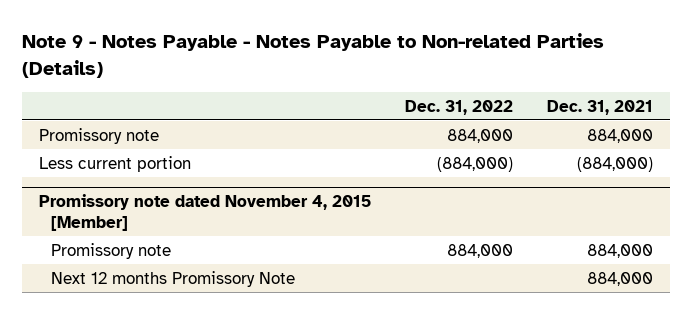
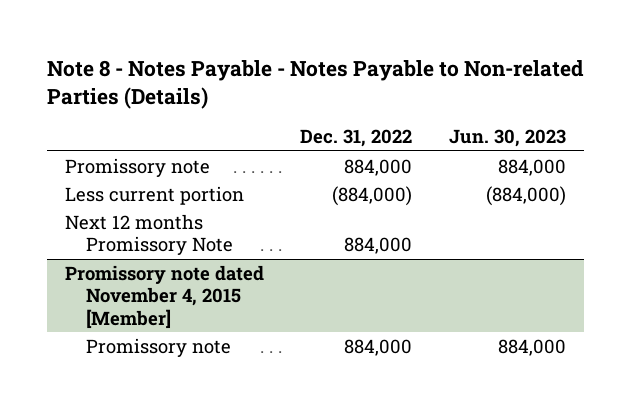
[22,33,605,78] Note 9 - Notes Payable - Notes Payable to Non-related Parties (Details) -> [47,59,585,110] Note 8 - Notes Payable - Notes Payable to Non-related Parties (Details)
[547,99,654,115] Dec. 31, 2021 -> none
none -> [448,129,566,148] Jun. 30, 2023
none -> [65,213,234,256] Next 12 months Promissory Note
[51,270,296,287] Next 12 months Promissory Note -> none

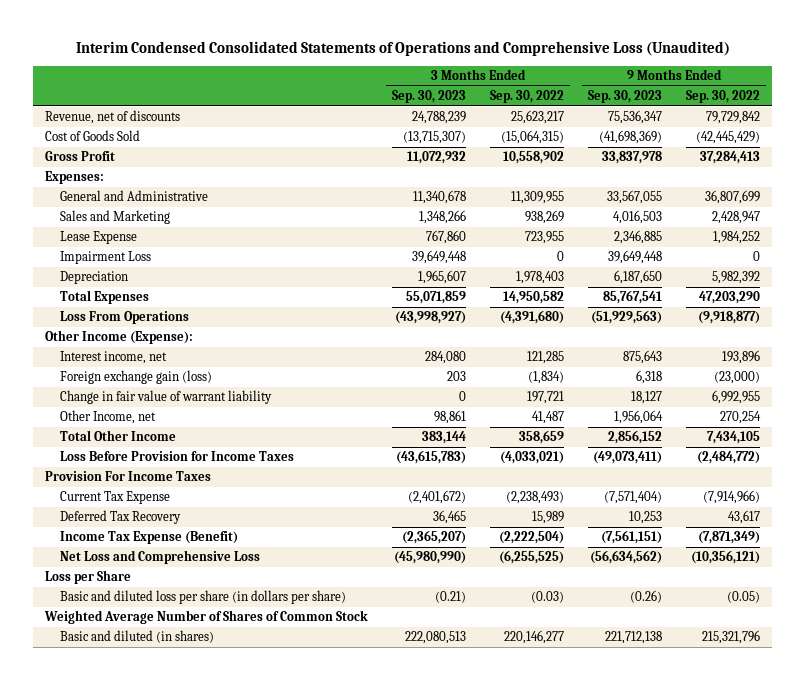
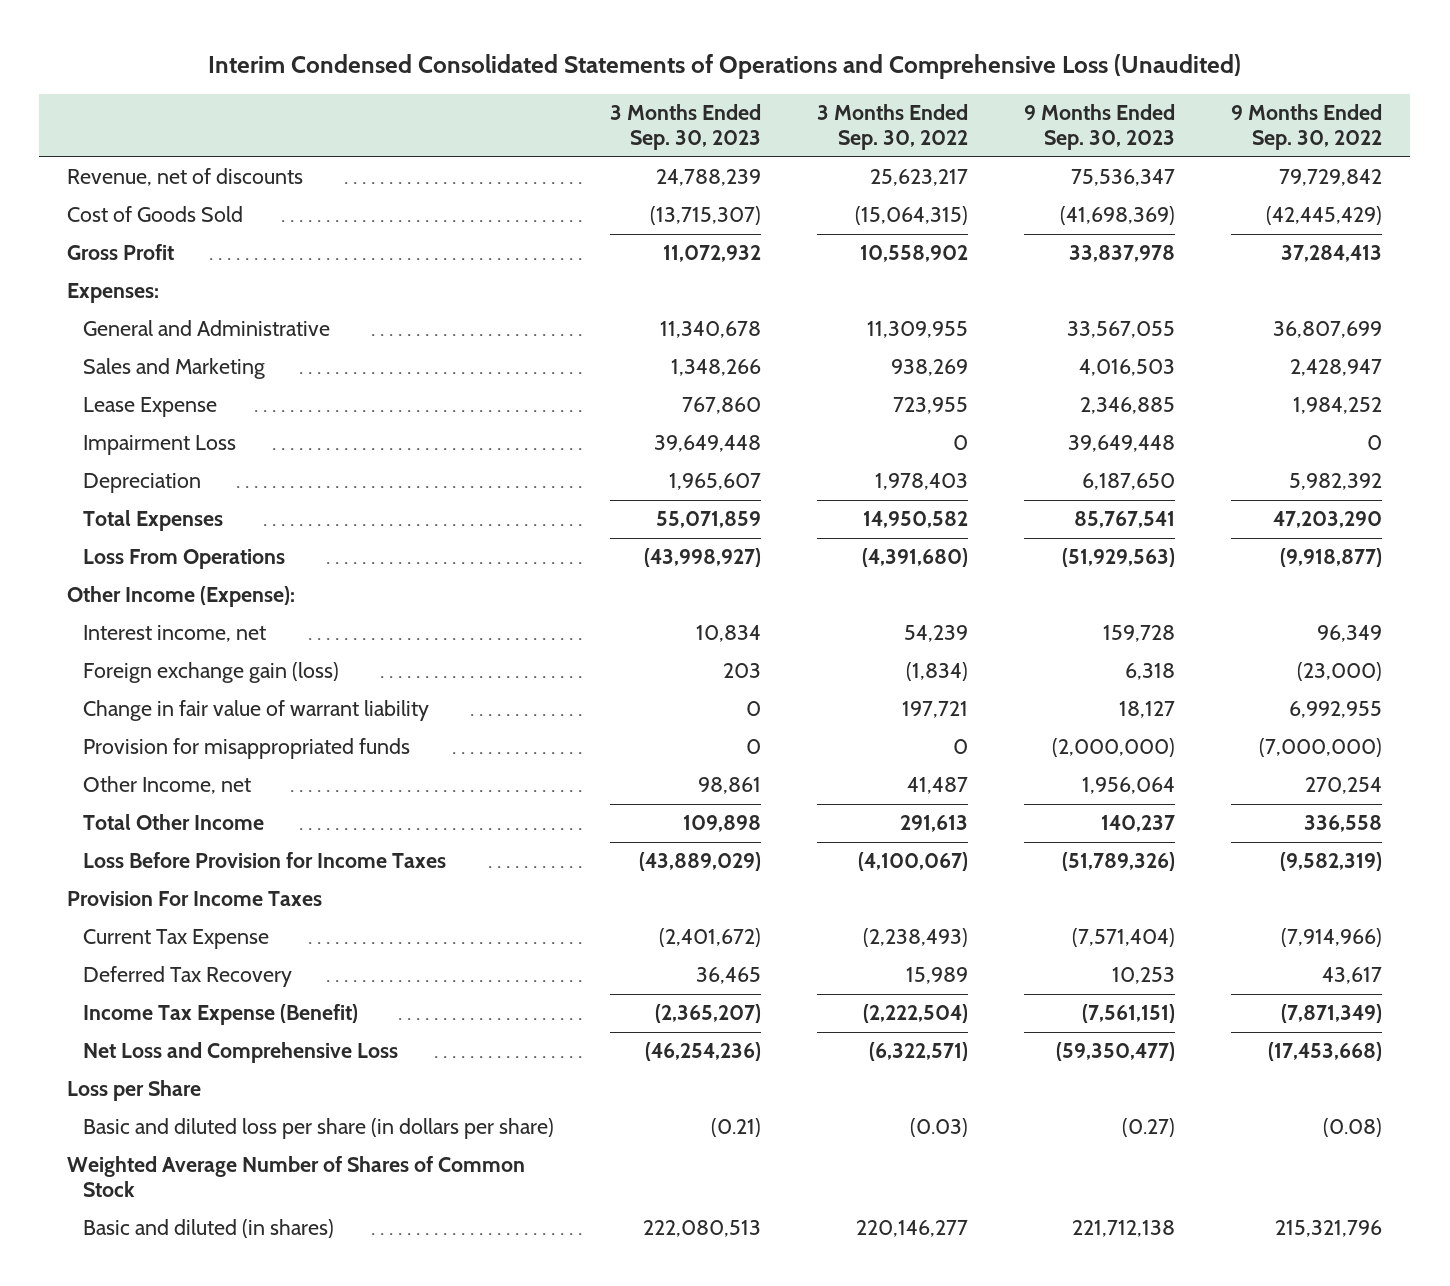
[425,351,467,365] 284,080 -> [696,625,762,643] 10,834
[527,351,565,365] 121,285 -> [904,625,969,643] 54,239
[623,350,663,365] 875,643 -> [1103,625,1176,643] 159,728
[722,350,761,365] 193,896 -> [1317,625,1383,643] 96,349
none -> [83,738,411,760] Provision for misappropriated funds
[422,431,467,445] 383,144 -> [683,815,762,833] 109,898
[519,430,565,445] 358,659 -> [900,815,969,833] 291,613
[608,430,663,445] 2,856,152 -> [1101,815,1176,833] 140,237
[707,431,761,445] 7,434,105 -> [1304,815,1383,833] 336,558
[396,450,467,465] (43,615,783) -> [639,852,762,872] (43,889,029)
[500,451,565,465] (4,033,021) -> [858,852,969,872] (4,100,067)
[593,451,663,465] (49,073,411) -> [1062,852,1176,872] (51,789,326)
[697,451,761,465] (2,484,772) -> [1280,852,1383,872] (9,582,319)
[394,551,467,565] (45,980,990) -> [645,1042,762,1062] (46,254,236)
[499,550,565,565] (6,255,525) -> [869,1042,969,1062] (6,322,571)
[590,550,663,565] (56,634,562) -> [1056,1042,1176,1062] (59,350,477)
[691,550,761,565] (10,356,121) -> [1268,1042,1383,1062] (17,453,668)
[630,590,663,604] (0.26) -> [1122,1118,1176,1138] (0.27)
[727,591,761,604] (0.05) -> [1323,1118,1383,1138] (0.08)

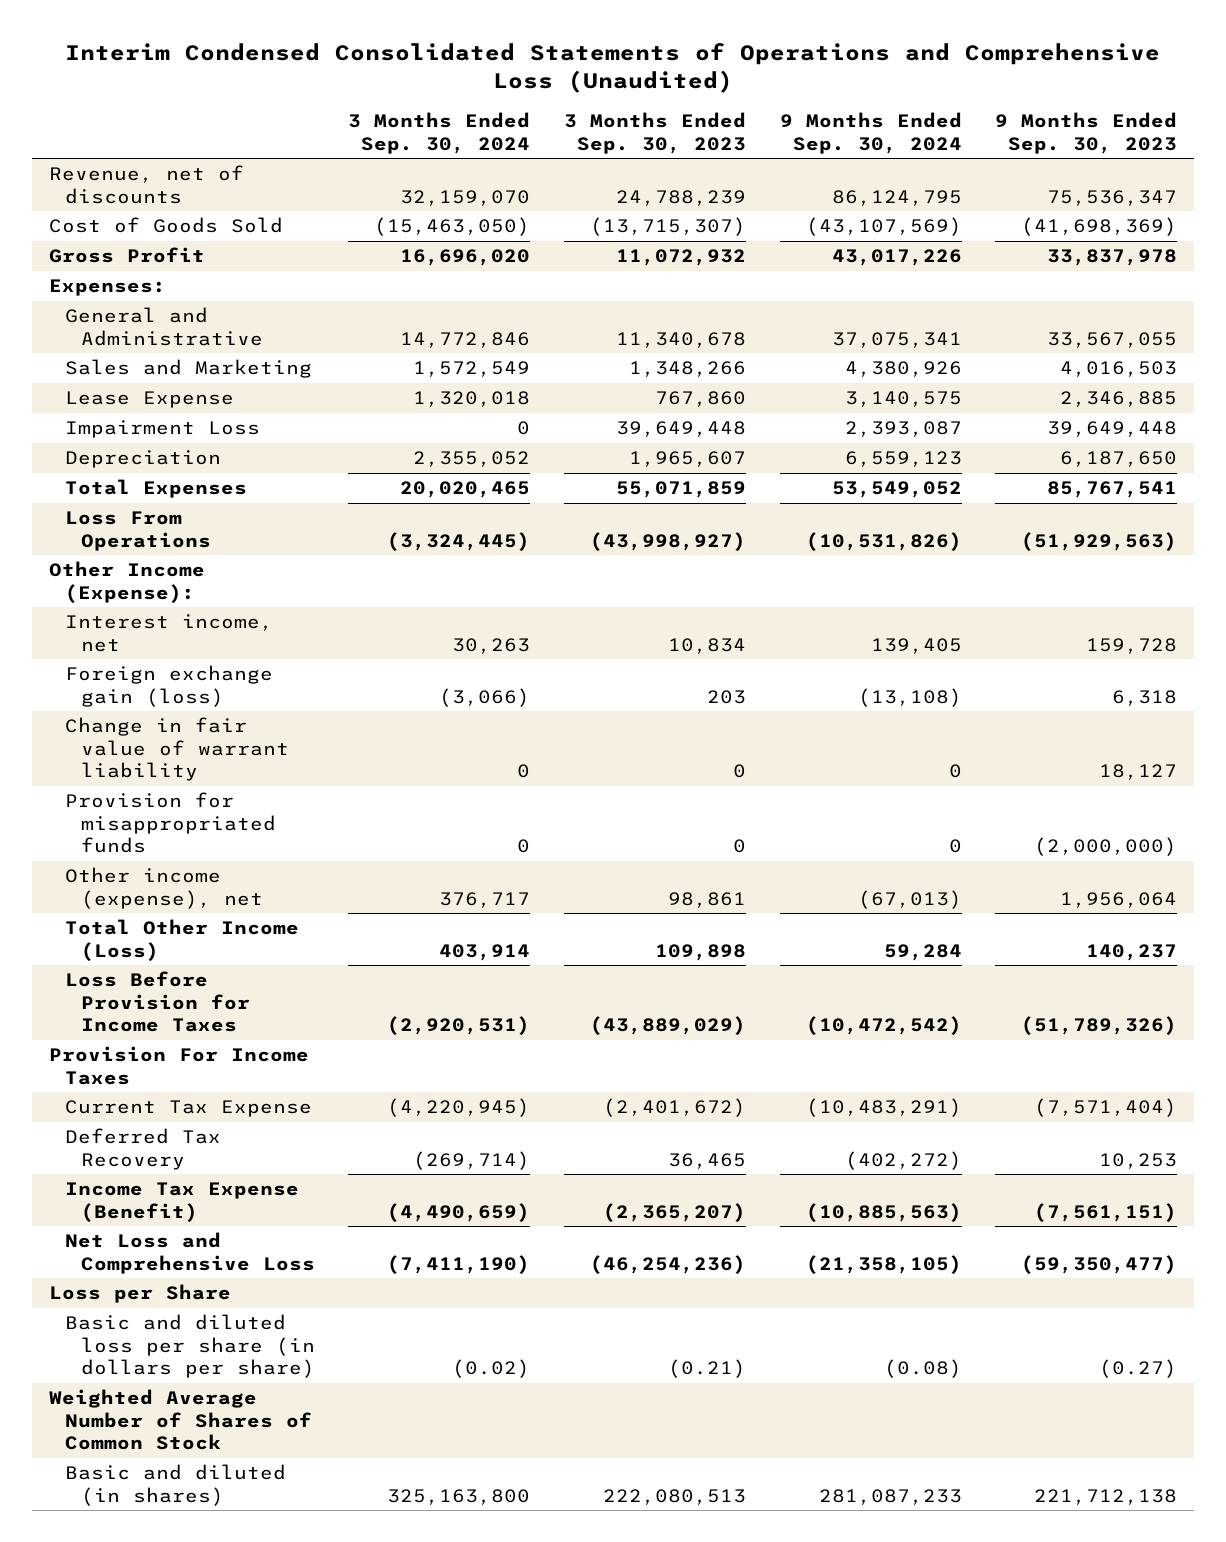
[817,104,969,151] 3 Months Ended Sep. 30, 2022 -> none
[1231,104,1383,151] 9 Months Ended Sep. 30, 2022 -> none
none -> [348,112,531,154] 3 Months Ended Sep. 30, 2024
none -> [779,112,962,154] 9 Months Ended Sep. 30, 2024
[83,776,252,795] Other Income, net -> [64,867,263,909] Other income (expense), net
[83,814,265,831] Total Other Income -> [64,919,299,961] Total Other Income (Loss)

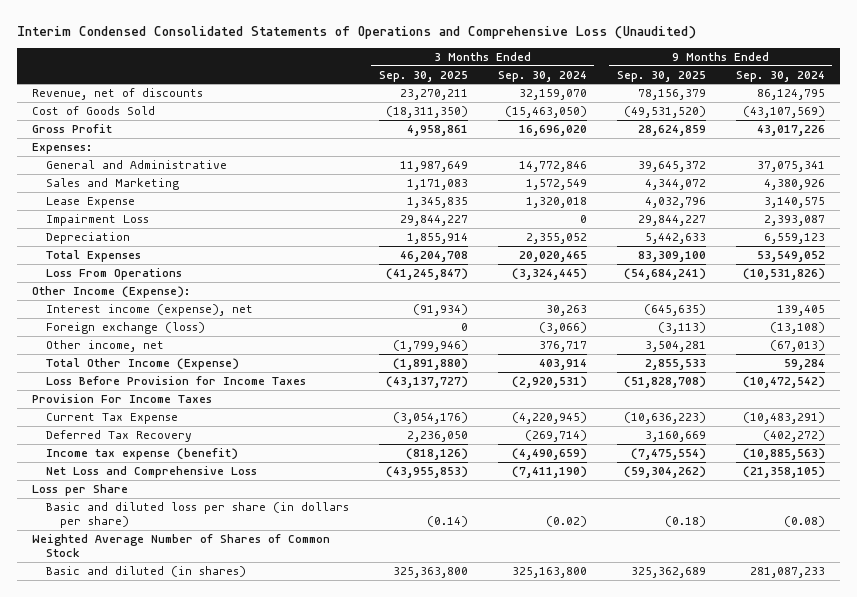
[563,112,746,154] 3 Months Ended Sep. 30, 2023 -> none
[995,112,1178,154] 9 Months Ended Sep. 30, 2023 -> none
none -> [378,70,468,82] Sep. 30, 2025
none -> [616,70,706,82] Sep. 30, 2025
[64,717,289,781] Change in fair value of warrant liability -> none
[64,792,276,853] Provision for misappropriated funds -> none
[64,614,273,652] Interest income, net -> [45,304,253,317] Interest income (expense), net
[64,665,273,707] Foreign exchange gain (loss) -> [45,322,205,335] Foreign exchange (loss)
[64,867,263,909] Other income (expense), net -> [45,340,164,353] Other income, net
[64,919,299,961] Total Other Income (Loss) -> [45,358,239,371] Total Other Income (Expense)
[64,1182,299,1222] Income Tax Expense (Benefit) -> [45,448,238,461] Income tax expense (benefit)

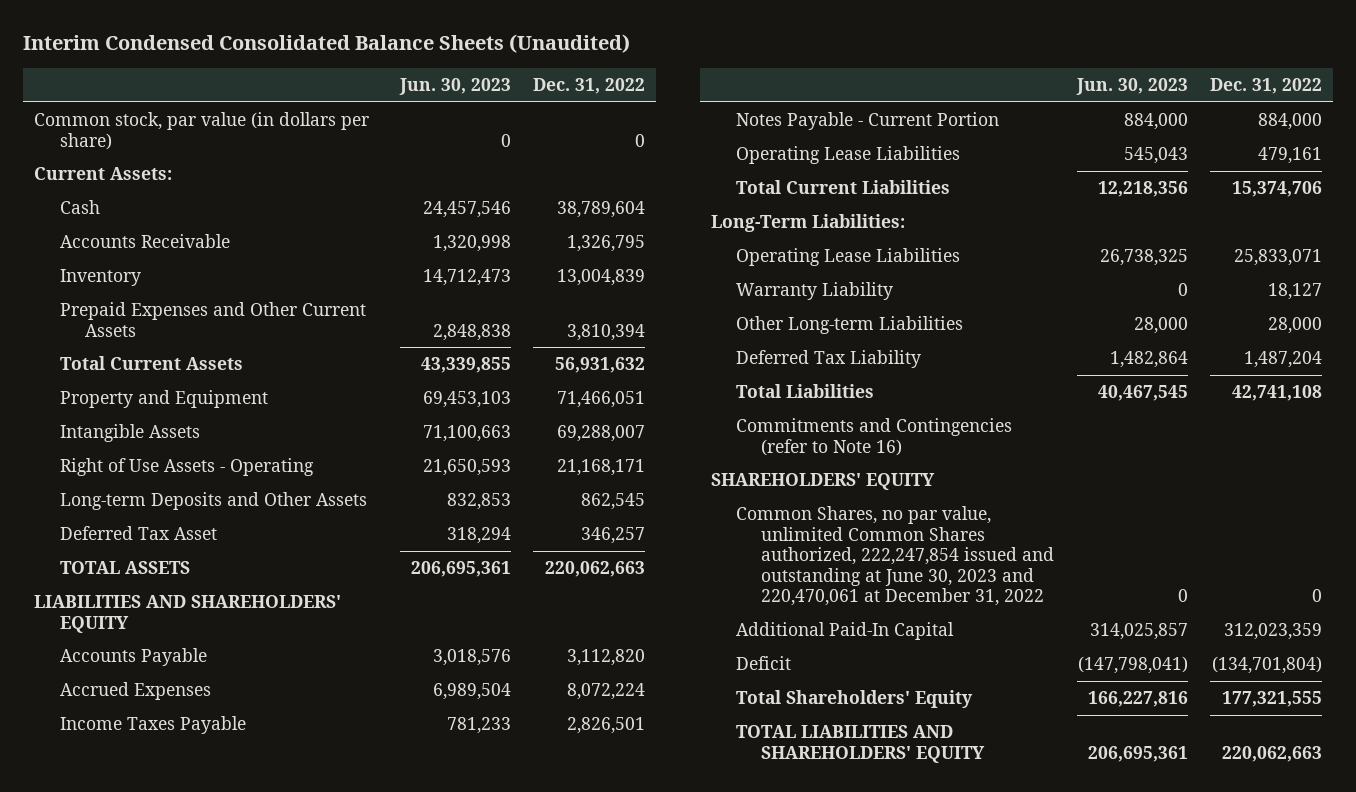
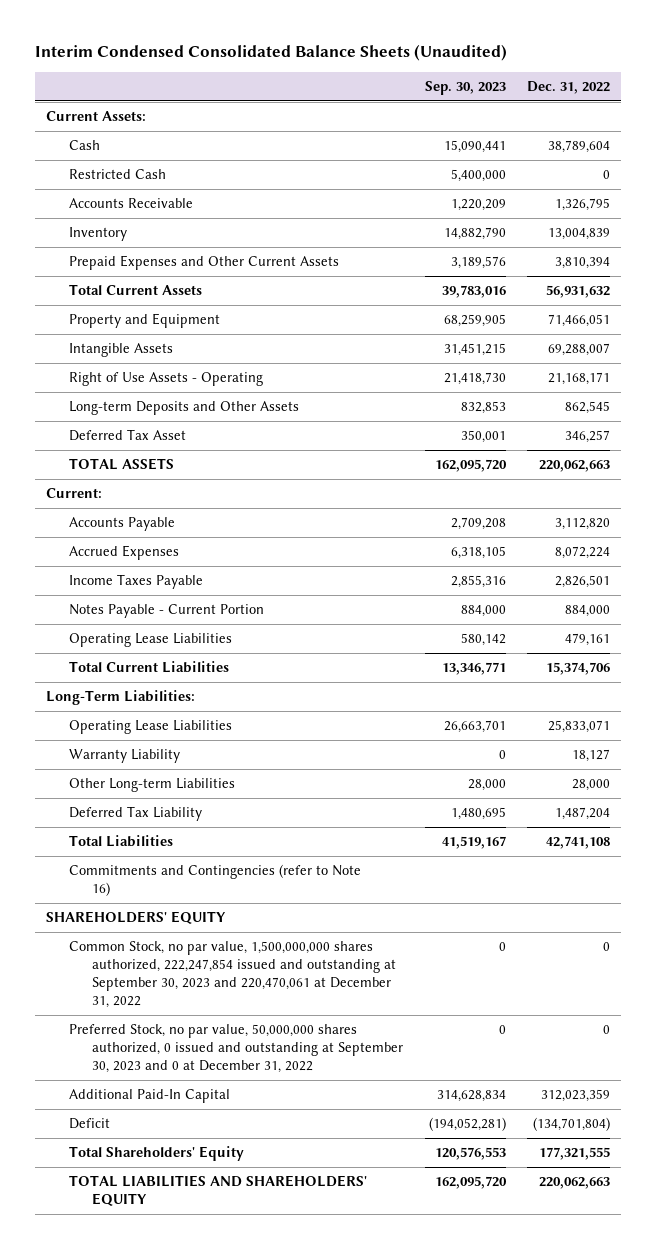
[398,77,511,95] Jun. 30, 2023 -> none
none -> [424,81,506,96] Sep. 30, 2023
[34,112,370,150] Common stock, par value (in dollars per share) -> none
none -> [68,169,166,180] Restricted Cash
[34,595,342,633] LIABILITIES AND SHAREHOLDERS' EQUITY -> [45,488,102,499] Current:
[736,506,1055,606] Common Shares, no par value, unlimited Common Shares authorized, 222,247,854 issued and outstanding at June 30, 2023 and 220,470,061 at December 31, 2022 -> [68,941,396,1009] Common Stock, no par value, 1,500,000,000 shares authorized, 222,247,854 issued and outstanding at September 30, 2023 and 220,470,061 at December 31, 2022
none -> [68,1024,403,1074] Preferred Stock, no par value, 50,000,000 shares authorized, 0 issued and outstanding at September 30, 2023 and 0 at December 31, 2022

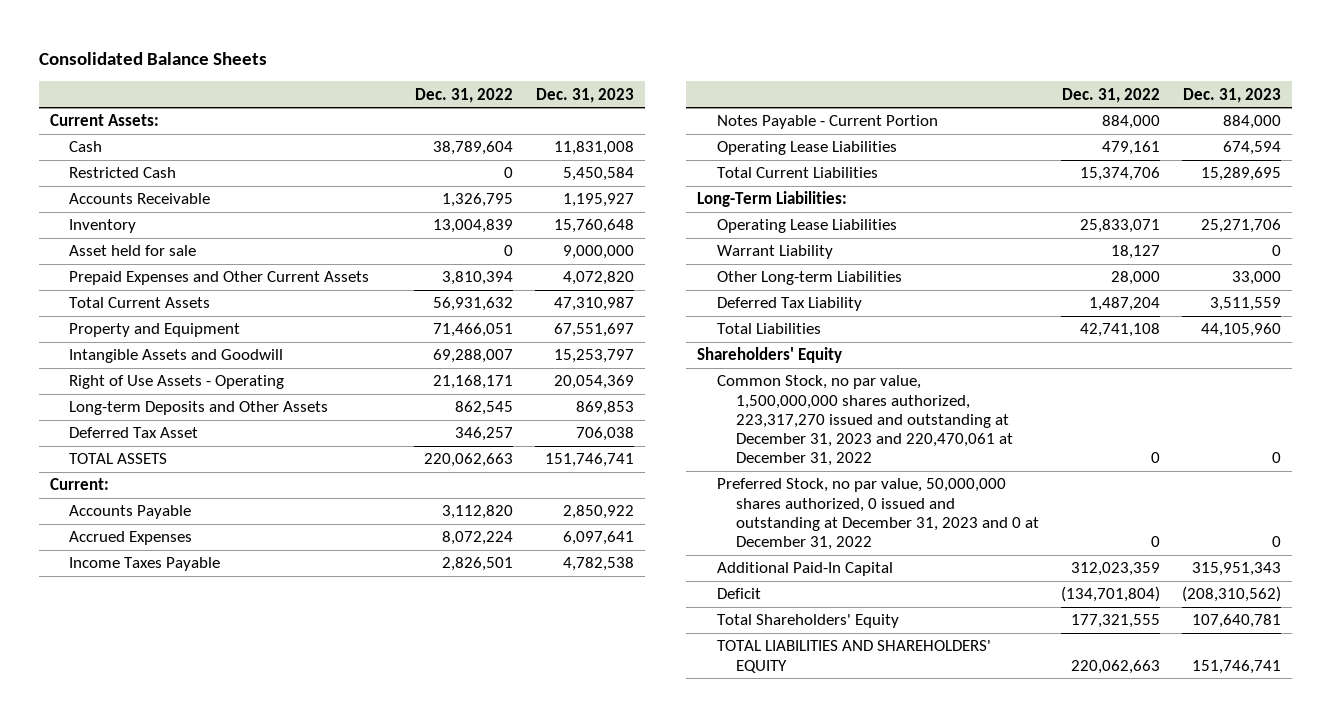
[34,44,507,62] Interim Condensed Consolidated Balance Sheets (Unaudited) -> [38,51,267,65] Consolidated Balance Sheets
[424,81,506,96] Sep. 30, 2023 -> none
none -> [535,87,634,103] Dec. 31, 2023
none -> [69,245,197,257] Asset held for sale
[68,343,173,358] Intangible Assets -> [69,349,284,364] Intangible Assets and Goodwill
[68,749,180,764] Warranty Liability -> [716,245,833,260] Warrant Liability
[68,864,361,897] Commitments and Contingencies (refer to Note 16) -> none
[45,911,226,925] SHAREHOLDERS' EQUITY -> [697,347,843,364] Shareholders' Equity
[68,941,396,1009] Common Stock, no par value, 1,500,000,000 shares authorized, 222,247,854 issued and outstanding at September 30, 2023 and 220,470,061 at December 31, 2022 -> [716,375,1014,467] Common Stock, no par value, 1,500,000,000 shares authorized, 223,317,270 issued and outstanding at December 31, 2023 and 220,470,061 at December 31, 2022
[68,1024,403,1074] Preferred Stock, no par value, 50,000,000 shares authorized, 0 issued and outstanding at September 30, 2023 and 0 at December 31, 2022 -> [716,478,1040,551] Preferred Stock, no par value, 50,000,000 shares authorized, 0 issued and outstanding at December 31, 2023 and 0 at December 31, 2022

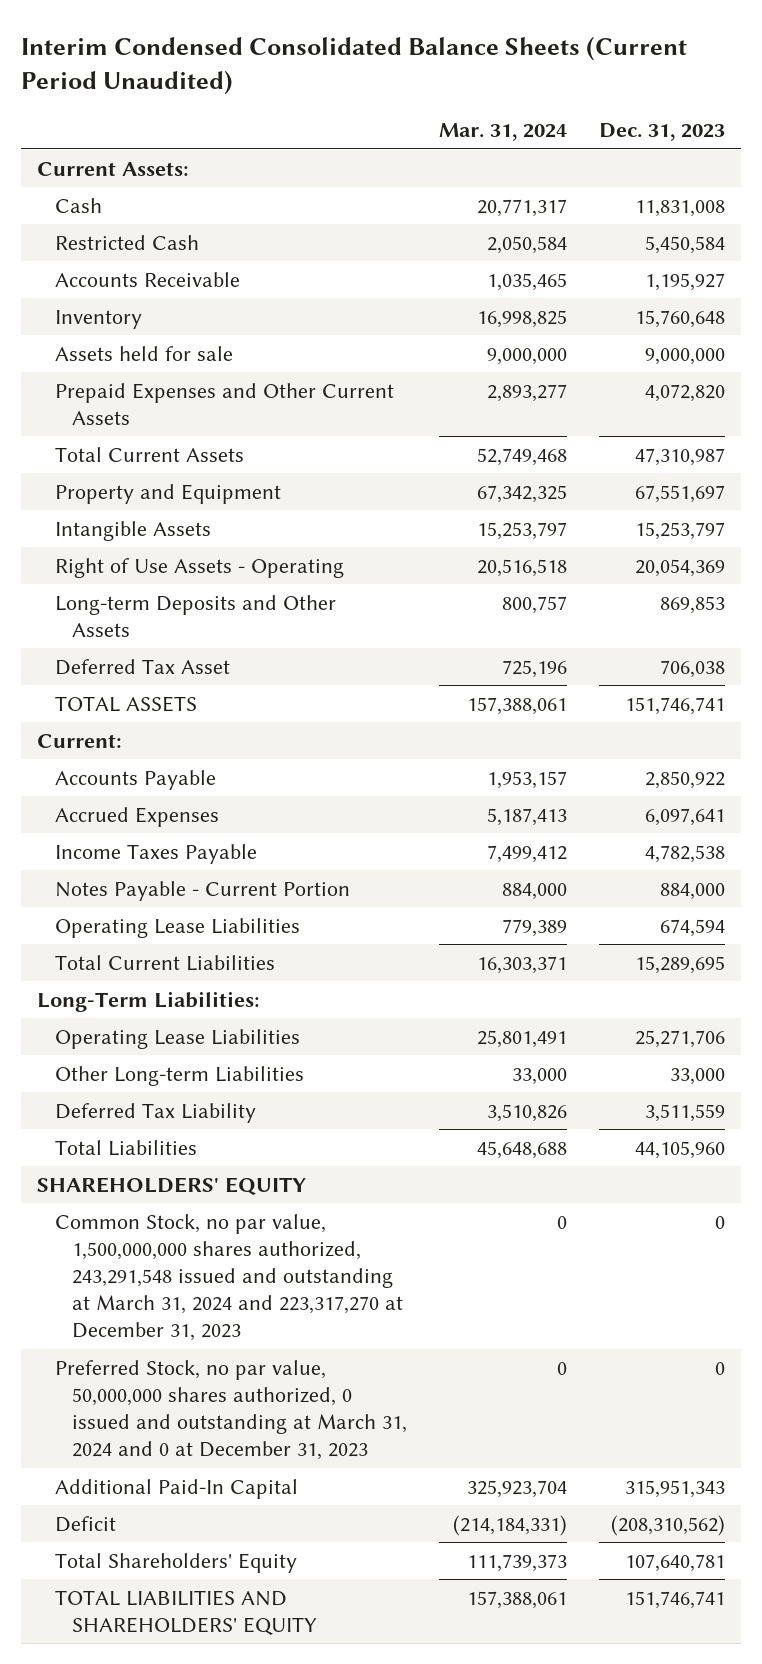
[38,51,267,65] Consolidated Balance Sheets -> [21,36,688,96] Interim Condensed Consolidated Balance Sheets (Current Period Unaudited)
[414,87,513,103] Dec. 31, 2022 -> none
none -> [439,123,568,142] Mar. 31, 2024
[69,245,197,257] Asset held for sale -> [54,345,233,361] Assets held for sale
[69,349,284,364] Intangible Assets and Goodwill -> [54,520,211,541] Intangible Assets
[716,245,833,260] Warrant Liability -> none
[697,347,843,364] Shareholders' Equity -> [36,1176,306,1195] SHAREHOLDERS' EQUITY
[716,375,1014,467] Common Stock, no par value, 1,500,000,000 shares authorized, 223,317,270 issued and outstanding at December 31, 2023 and 220,470,061 at December 31, 2022 -> [54,1213,404,1342] Common Stock, no par value, 1,500,000,000 shares authorized, 243,291,548 issued and outstanding at March 31, 2024 and 223,317,270 at December 31, 2023
[716,478,1040,551] Preferred Stock, no par value, 50,000,000 shares authorized, 0 issued and outstanding at December 31, 2023 and 0 at December 31, 2022 -> [54,1359,408,1461] Preferred Stock, no par value, 50,000,000 shares authorized, 0 issued and outstanding at March 31, 2024 and 0 at December 31, 2023

